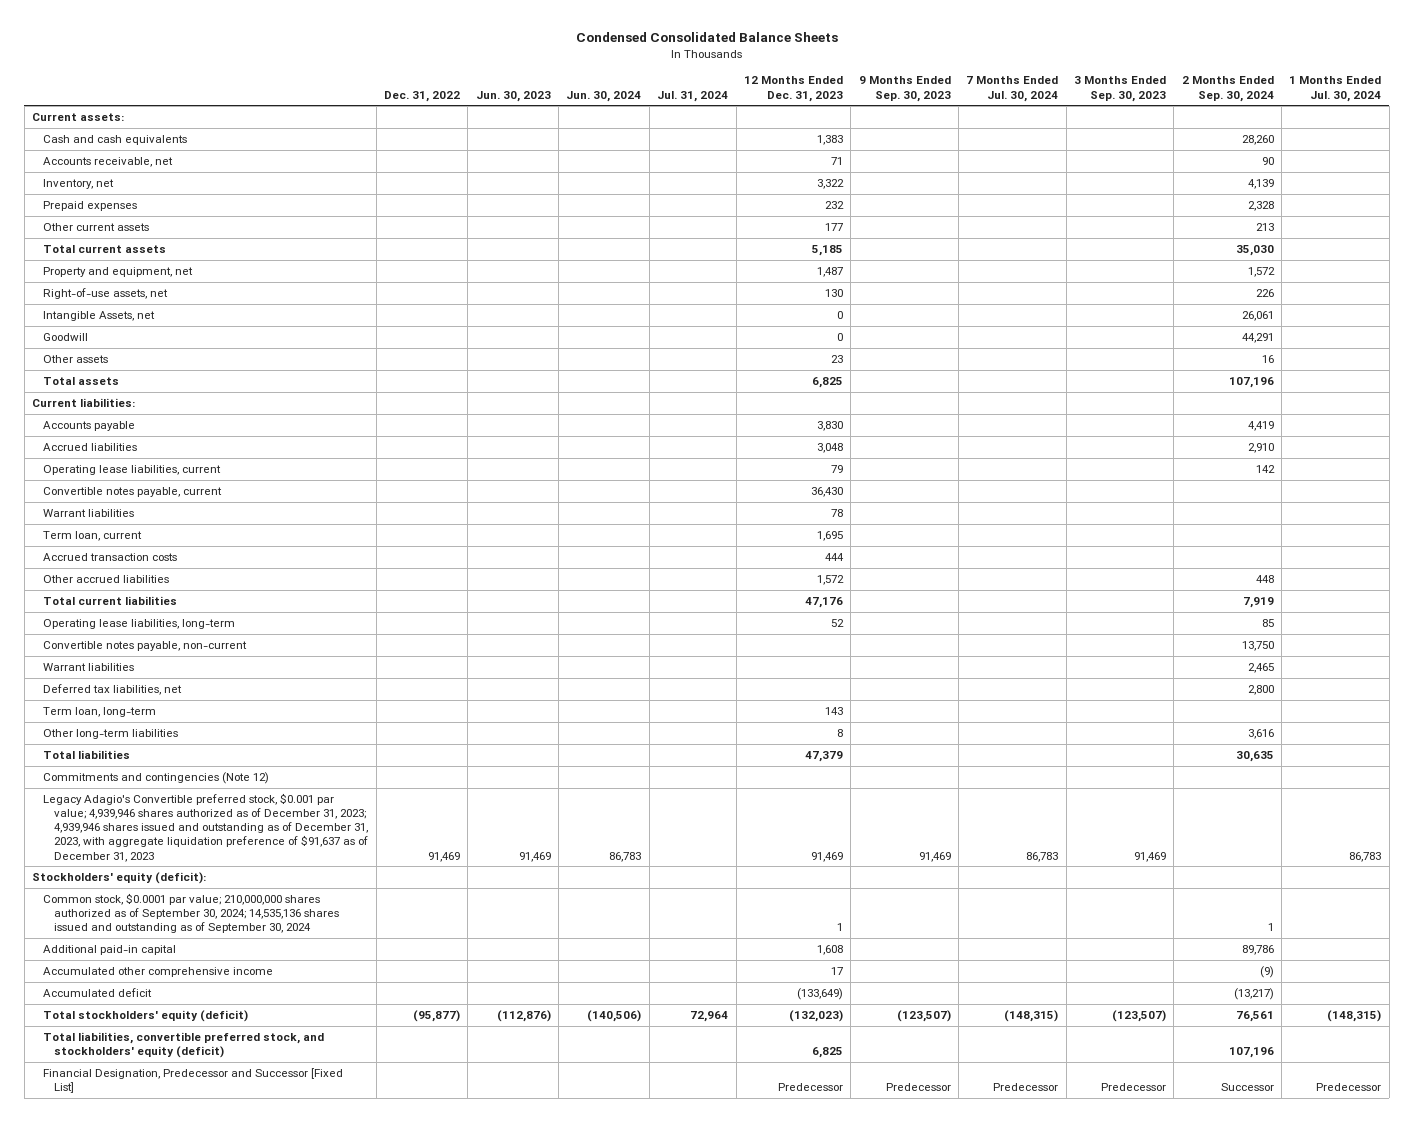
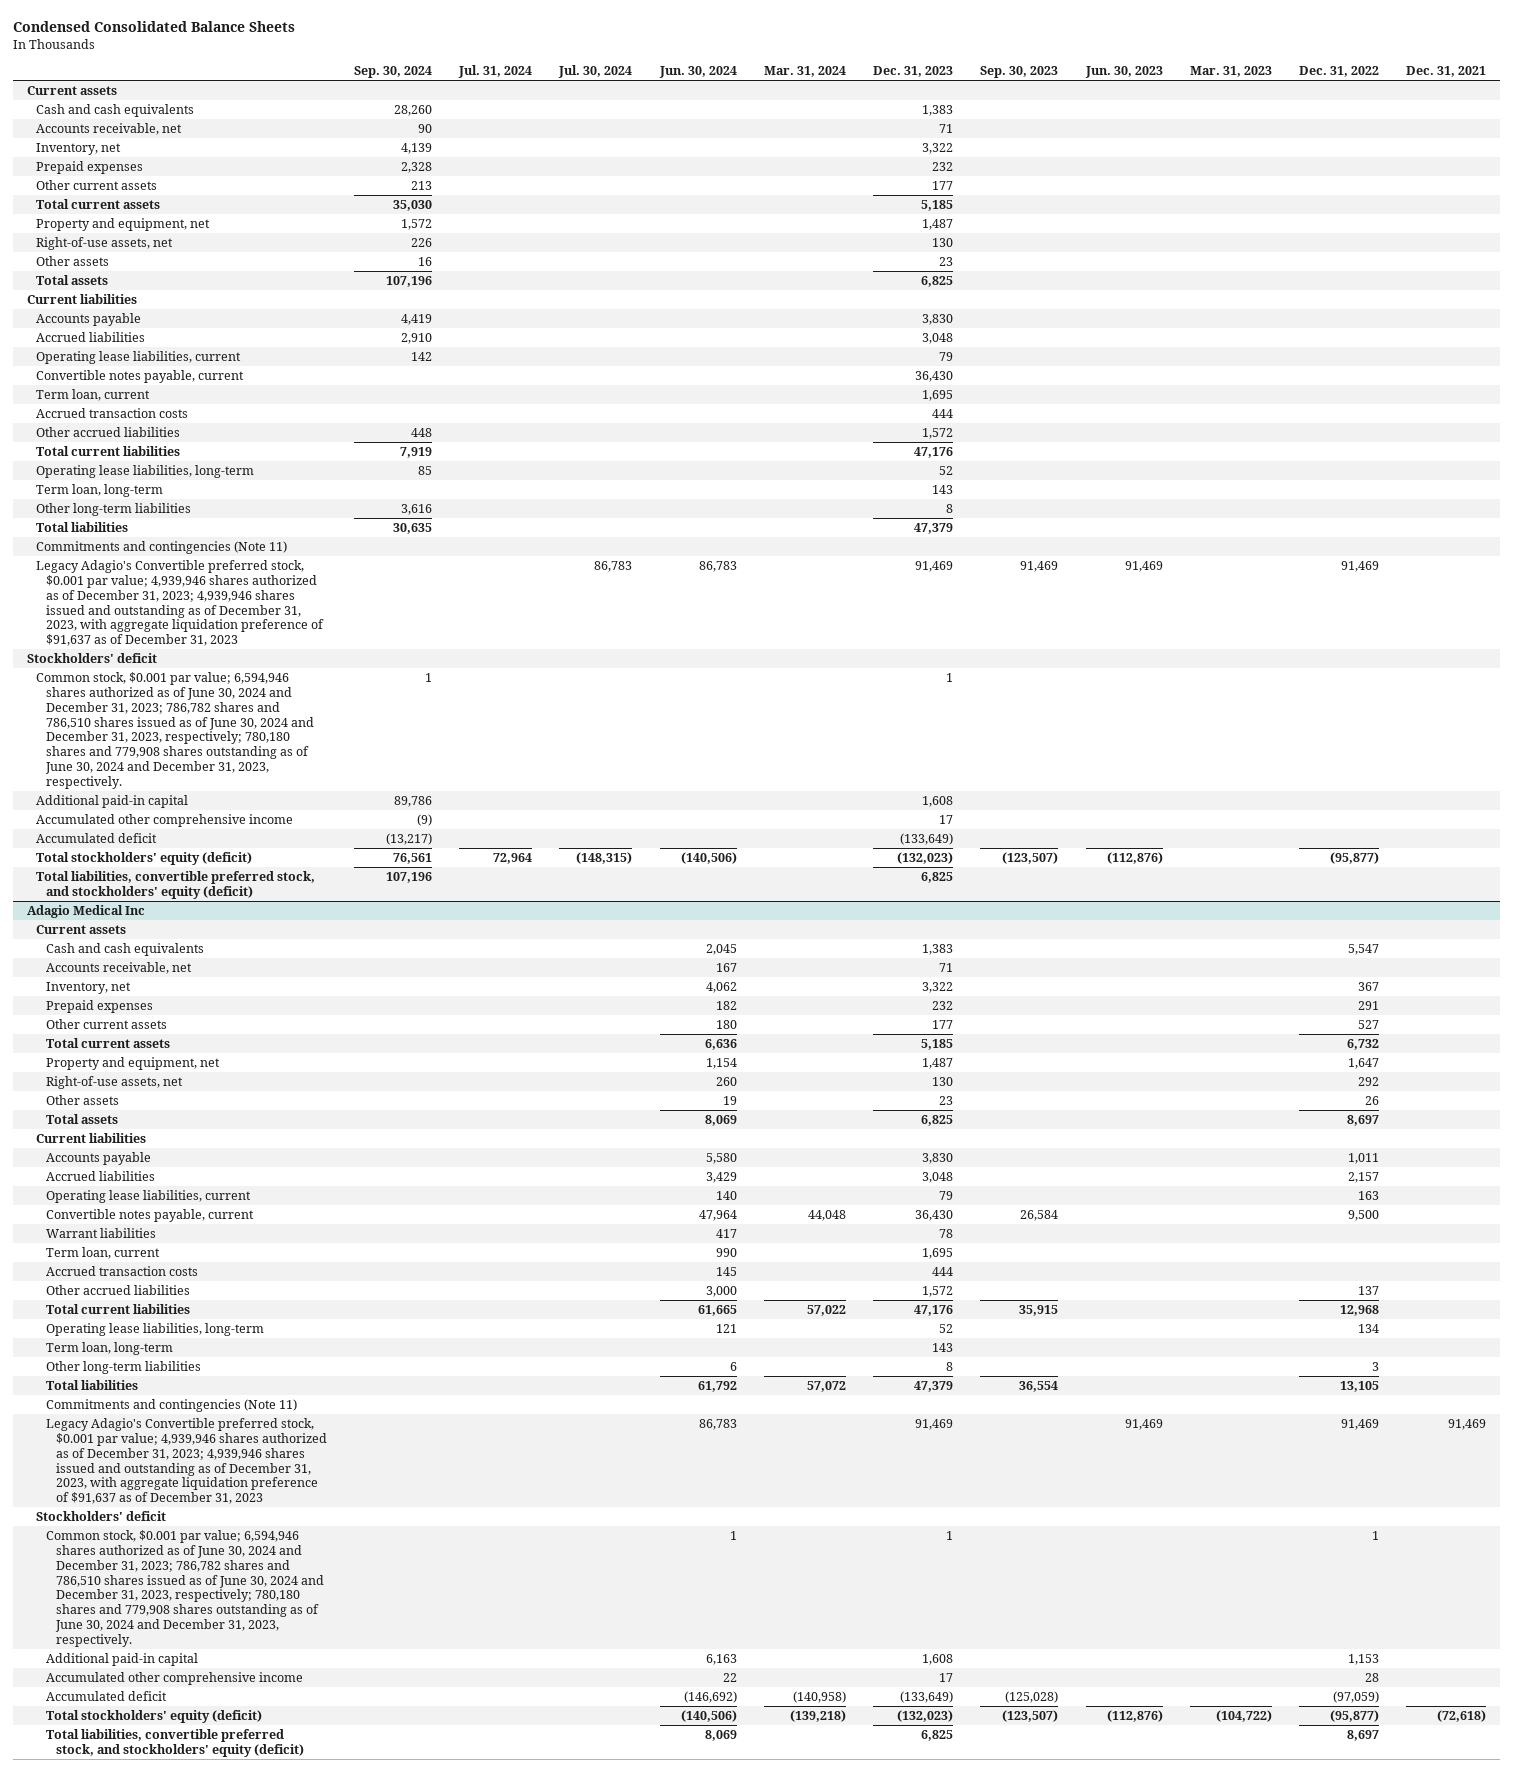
[743,76,843,102] 12 Months Ended Dec. 31, 2023 -> none
[858,76,951,102] 9 Months Ended Sep. 30, 2023 -> none
[966,76,1059,102] 7 Months Ended Jul. 30, 2024 -> none
[1073,76,1166,102] 3 Months Ended Sep. 30, 2023 -> none
[1181,76,1274,102] 2 Months Ended Sep. 30, 2024 -> none
[1289,76,1382,102] 1 Months Ended Jul. 30, 2024 -> none
none -> [353,66,432,79] Sep. 30, 2024
none -> [558,65,633,79] Jul. 30, 2024
none -> [763,66,846,78] Mar. 31, 2024
none -> [873,66,954,78] Dec. 31, 2023
none -> [980,66,1059,79] Sep. 30, 2023
none -> [1189,66,1272,78] Mar. 31, 2023
none -> [1406,66,1487,78] Dec. 31, 2021
[32,112,125,121] Current assets: -> [26,85,117,95] Current assets
[43,310,156,321] Intangible Assets, net -> none
[43,332,89,341] Goodwill -> none
[32,397,136,407] Current liabilities: -> [26,293,137,304] Current liabilities
[43,508,135,517] Warrant liabilities -> none
[43,640,248,651] Convertible notes payable, non-current -> none
[43,662,135,671] Warrant liabilities -> none
[43,683,183,695] Deferred tax liabilities, net -> none
[43,771,270,784] Commitments and contingencies (Note 12) -> [36,540,288,554] Commitments and contingencies (Note 11)
[32,871,207,884] Stockholders' equity (deficit): -> [26,652,157,663] Stockholders' deficit
[43,892,340,934] Common stock, $0.0001 par value; 210,000,000 shares authorized as of September 30, 2024; 14,535,136 shares issued and outstanding as of September 30, 2024 -> [36,671,314,789] Common stock, $0.001 par value; 6,594,946 shares authorized as of June 30, 2024 and December 31, 2023; 786,782 shares and 786,510 shares issued as of June 30, 2024 and December 31, 2023, respectively; 780,180 shares and 779,908 shares outstanding as of June 30, 2024 and December 31, 2023, respectively.
[43,1067,344,1094] Financial Designation, Predecessor and Successor [Fixed List] -> none
none -> [26,904,145,918] Adagio Medical Inc
none -> [36,924,127,934] Current assets
none -> [45,942,204,956] Cash and cash equivalents
none -> [45,961,192,974] Accounts receivable, net
none -> [45,981,131,994] Inventory, net
none -> [45,999,153,1013] Prepaid expenses
none -> [45,1018,167,1029] Other current assets
none -> [45,1037,170,1048] Total current assets
none -> [45,1056,220,1070] Property and equipment, net
none -> [45,1075,183,1089] Right-of-use assets, net
none -> [45,1094,119,1105] Other assets
none -> [45,1113,118,1124] Total assets
none -> [36,1132,147,1143] Current liabilities
none -> [45,1151,151,1165] Accounts payable
none -> [45,1170,155,1181] Accrued liabilities
none -> [45,1189,251,1203] Operating lease liabilities, current
none -> [45,1208,254,1222] Convertible notes payable, current
none -> [45,1227,156,1238] Warrant liabilities
none -> [45,1246,160,1259] Term loan, current
none -> [45,1265,198,1276] Accrued transaction costs
none -> [45,1284,190,1295] Other accrued liabilities
none -> [45,1303,190,1314] Total current liabilities
none -> [45,1322,264,1336] Operating lease liabilities, long-term
none -> [45,1341,173,1355] Term loan, long-term
none -> [45,1360,201,1374] Other long-term liabilities
none -> [45,1379,138,1390] Total liabilities
none -> [45,1398,297,1412] Commitments and contingencies (Note 11)
none -> [45,1417,327,1505] Legacy Adagio's Convertible preferred stock, $0.001 par value; 4,939,946 shares authorized as of December 31, 2023; 4,939,946 shares issued and outstanding as of December 31, 2023, with aggregate liquidation preference of $91,637 as of December 31, 2023
none -> [36,1510,167,1521] Stockholders' deficit
none -> [45,1529,324,1647] Common stock, $0.001 par value; 6,594,946 shares authorized as of June 30, 2024 and December 31, 2023; 786,782 shares and 786,510 shares issued as of June 30, 2024 and December 31, 2023, respectively; 780,180 shares and 779,908 shares outstanding as of June 30, 2024 and December 31, 2023, respectively.
none -> [45,1652,198,1666] Additional paid-in capital
none -> [45,1671,303,1685] Accumulated other comprehensive income
none -> [45,1690,167,1701] Accumulated deficit
none -> [45,1709,262,1723] Total stockholders' equity (deficit)
none -> [45,1728,304,1757] Total liabilities, convertible preferred stock, and stockholders' equity (deficit)

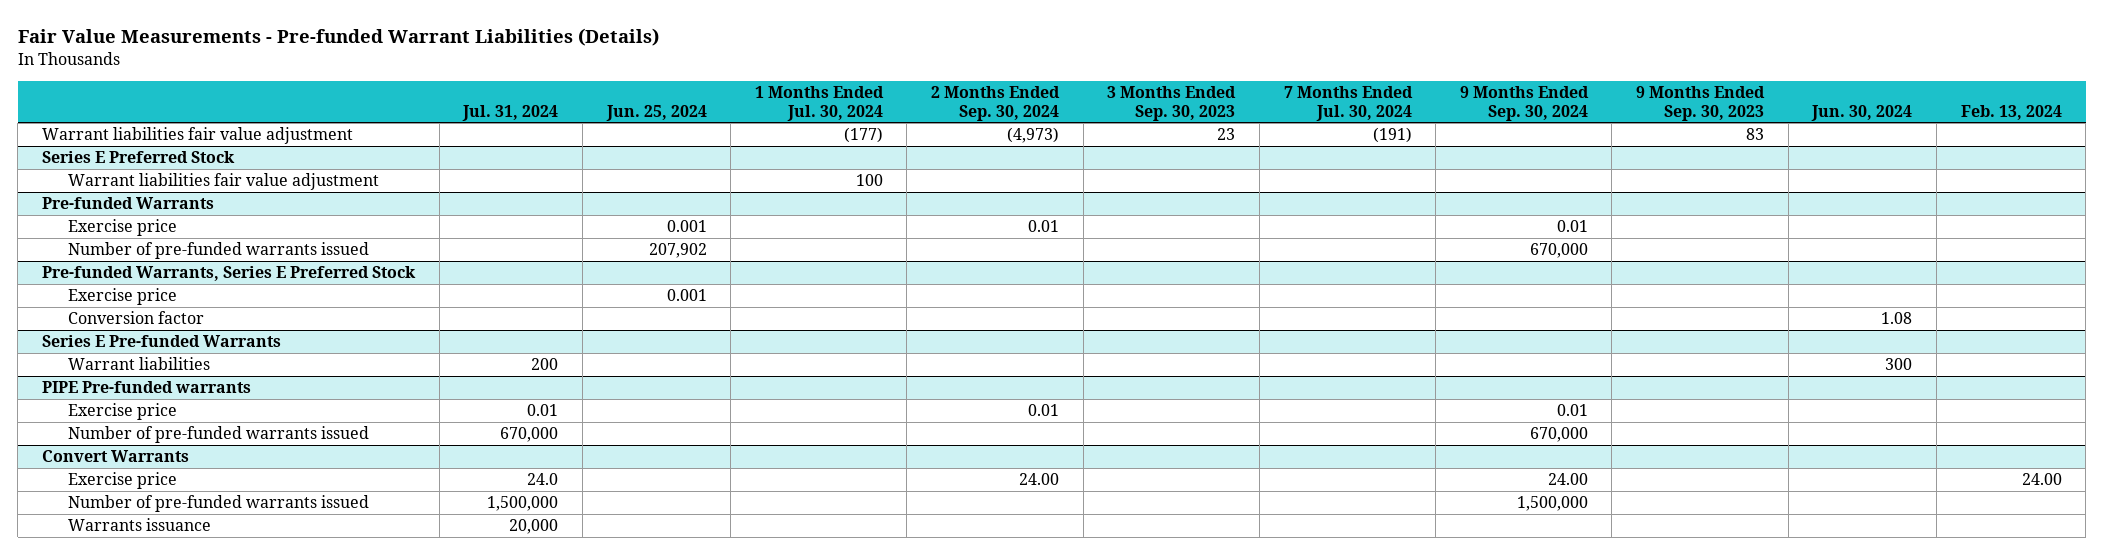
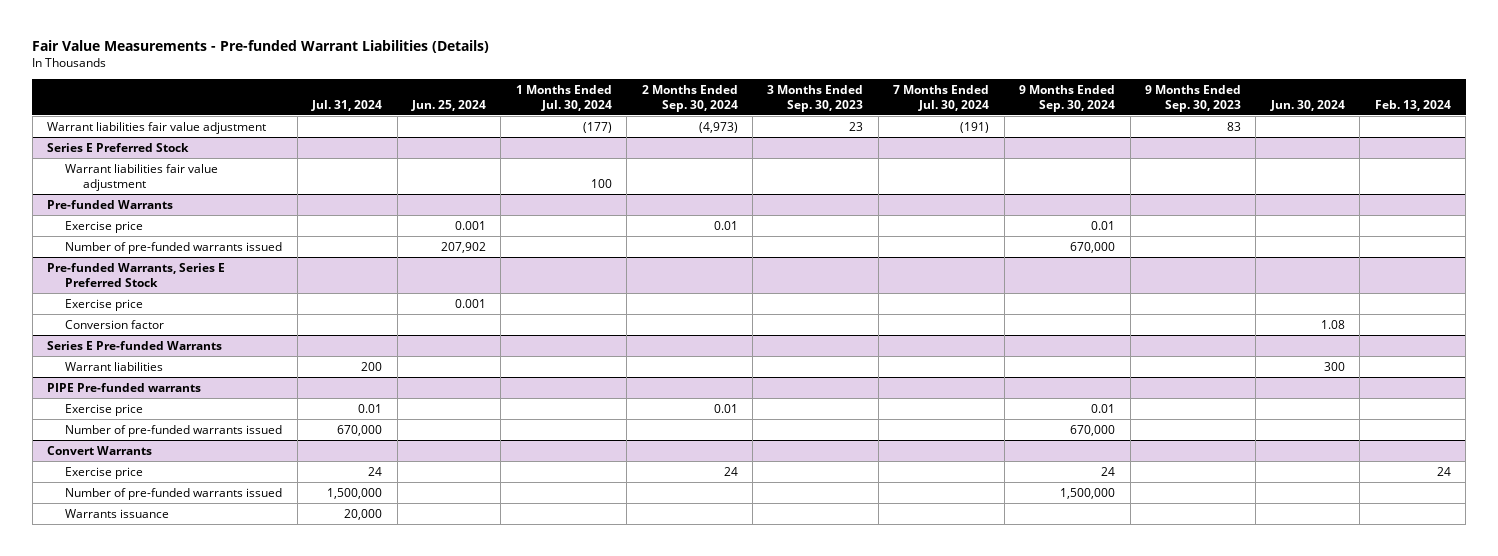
[527,473,559,486] 24.0 -> [368,466,383,476] 24
[1019,473,1060,486] 24.00 -> [723,466,738,476] 24
[1547,473,1588,486] 24.00 -> [1101,466,1116,476] 24
[2021,473,2062,486] 24.00 -> [1436,466,1451,476] 24

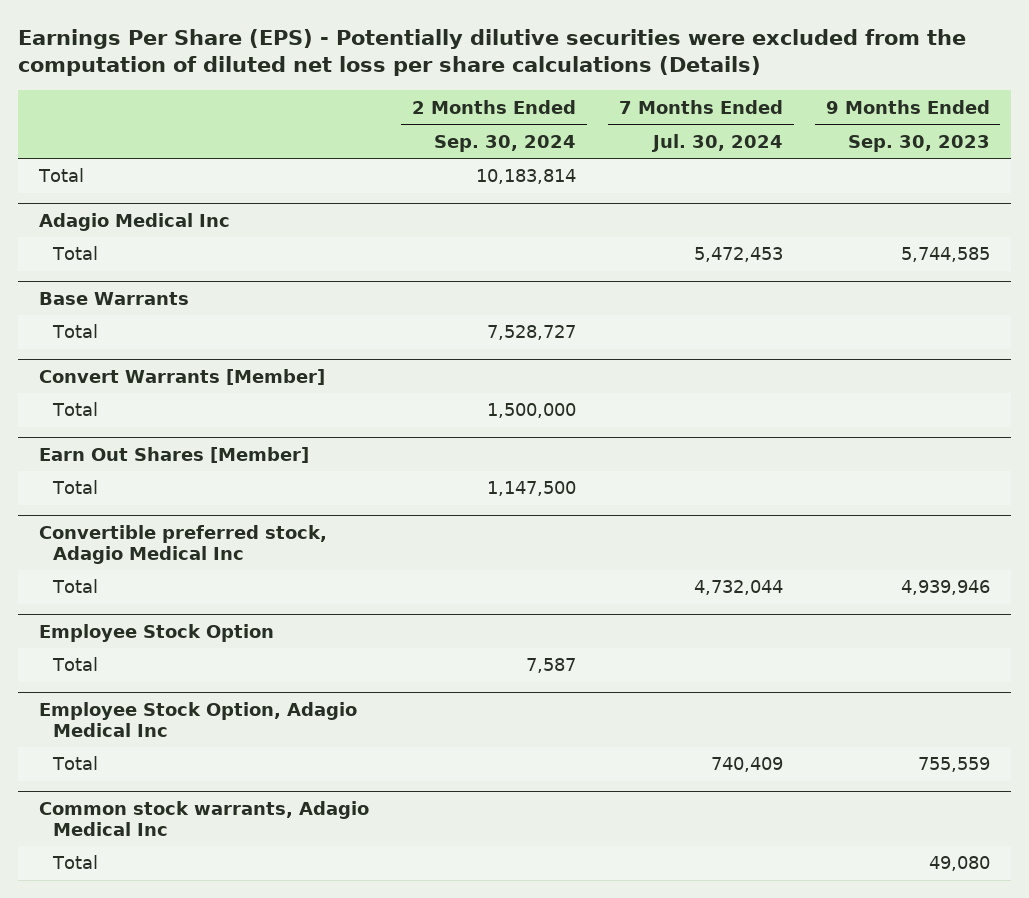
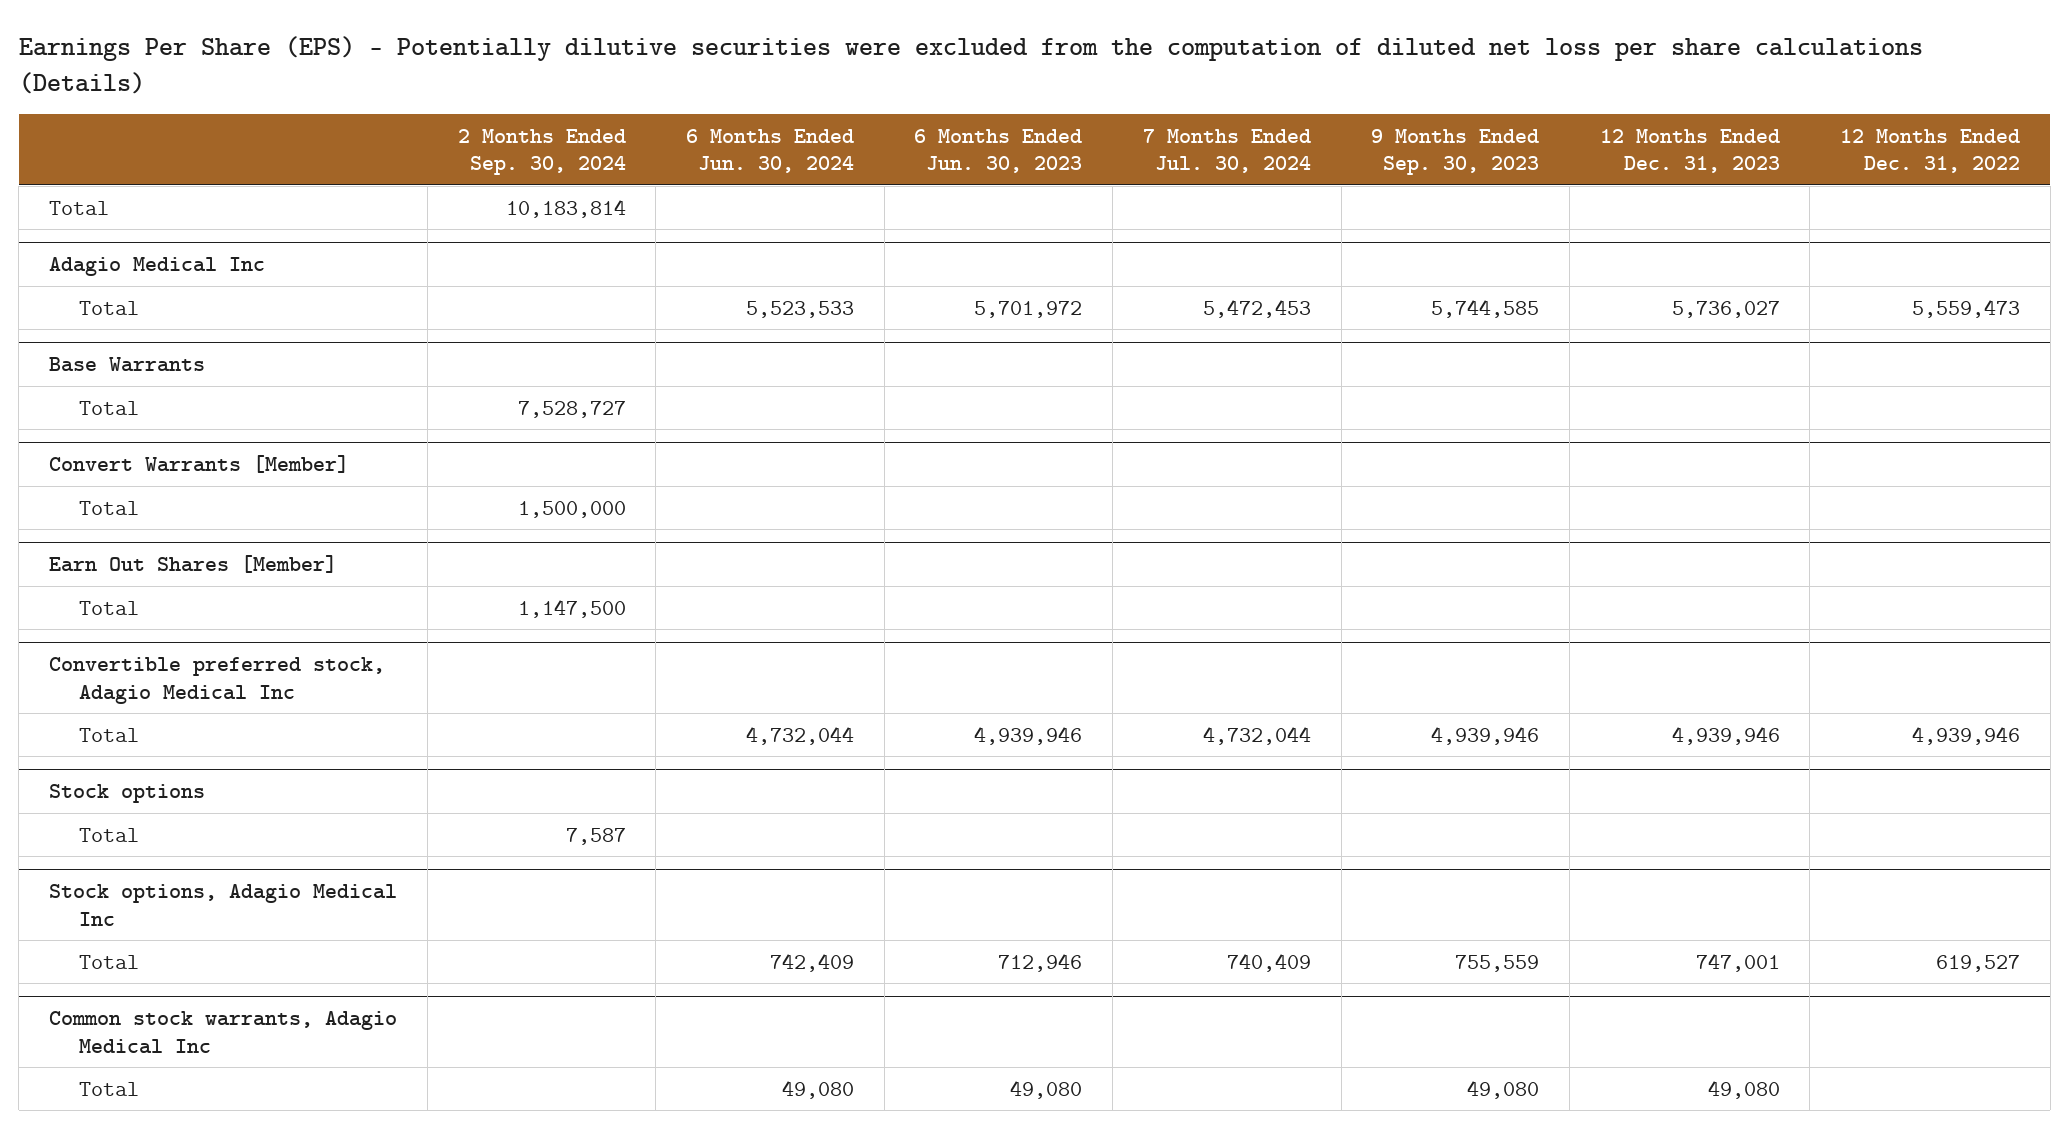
none -> [685,128,854,174] 6 Months Ended Jun. 30, 2024
none -> [914,128,1083,174] 6 Months Ended Jun. 30, 2023
none -> [1599,128,1780,174] 12 Months Ended Dec. 31, 2023
none -> [1840,128,2021,174] 12 Months Ended Dec. 31, 2022
[39,623,275,642] Employee Stock Option -> [49,784,206,804] Stock options
[39,701,358,737] Employee Stock Option, Adagio Medical Inc -> [49,884,398,926] Stock options, Adagio Medical Inc

